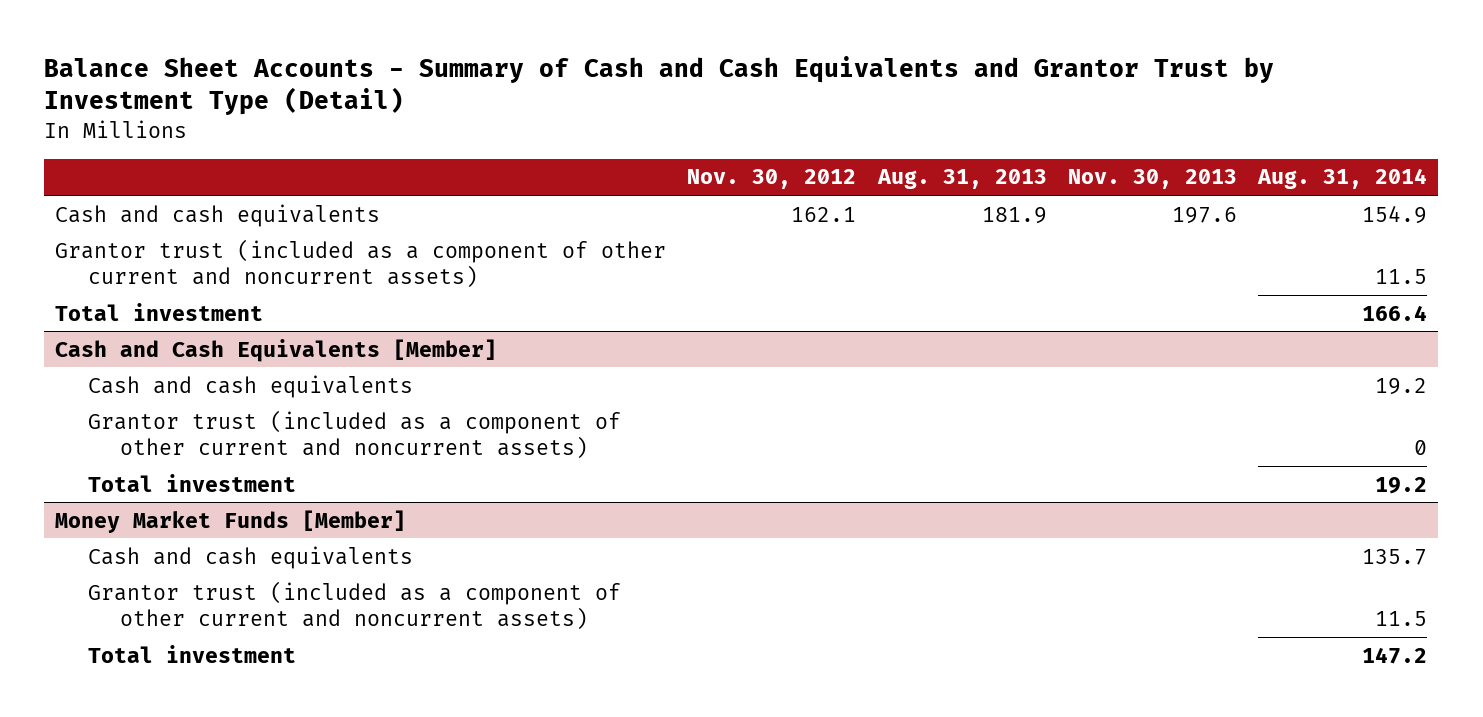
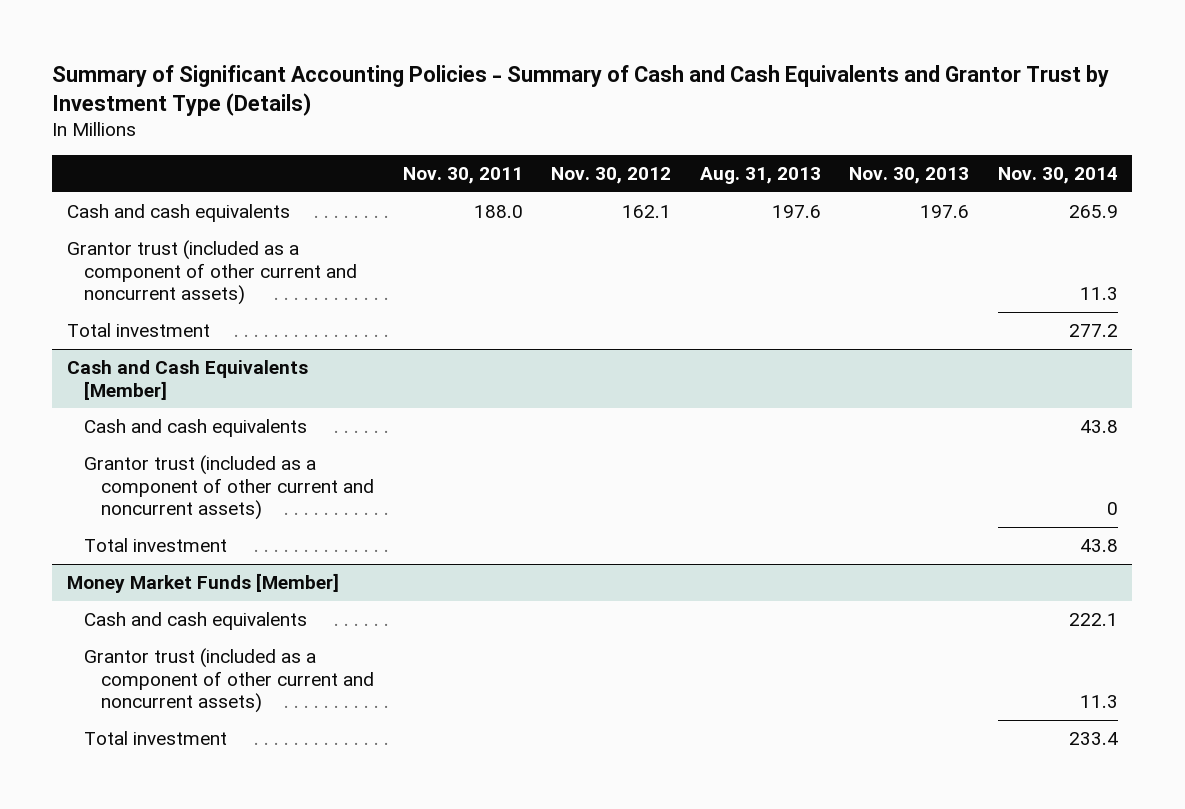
[44,55,1275,116] Balance Sheet Accounts - Summary of Cash and Cash Equivalents and Grantor Trust by Investment Type (Detail) -> [52,64,1110,116] Summary of Significant Accounting Policies - Summary of Cash and Cash Equivalents and Grantor Trust by Investment Type (Details)
[1257,168,1428,190] Aug. 31, 2014 -> none
none -> [402,167,523,185] Nov. 30, 2011
none -> [998,167,1119,185] Nov. 30, 2014
[981,206,1047,224] 181.9 -> [771,205,821,219] 197.6

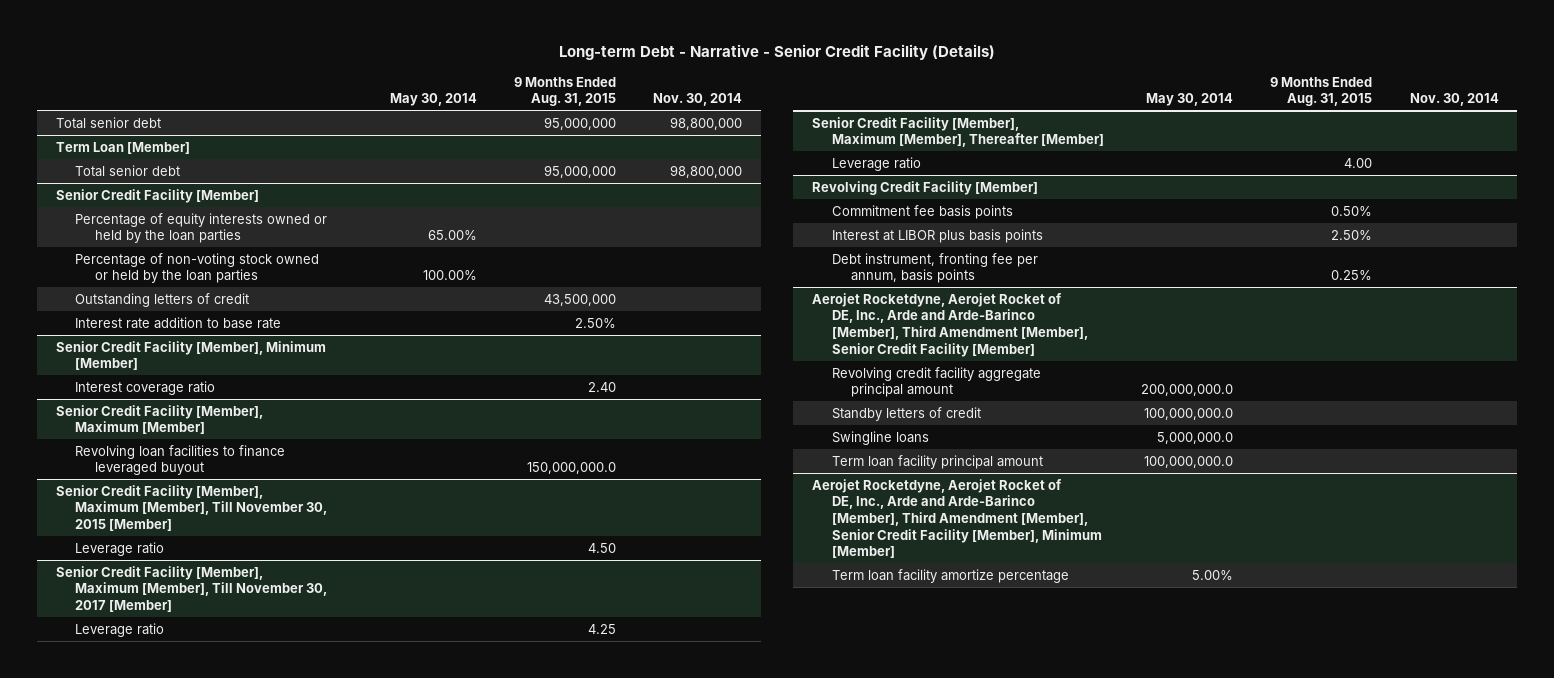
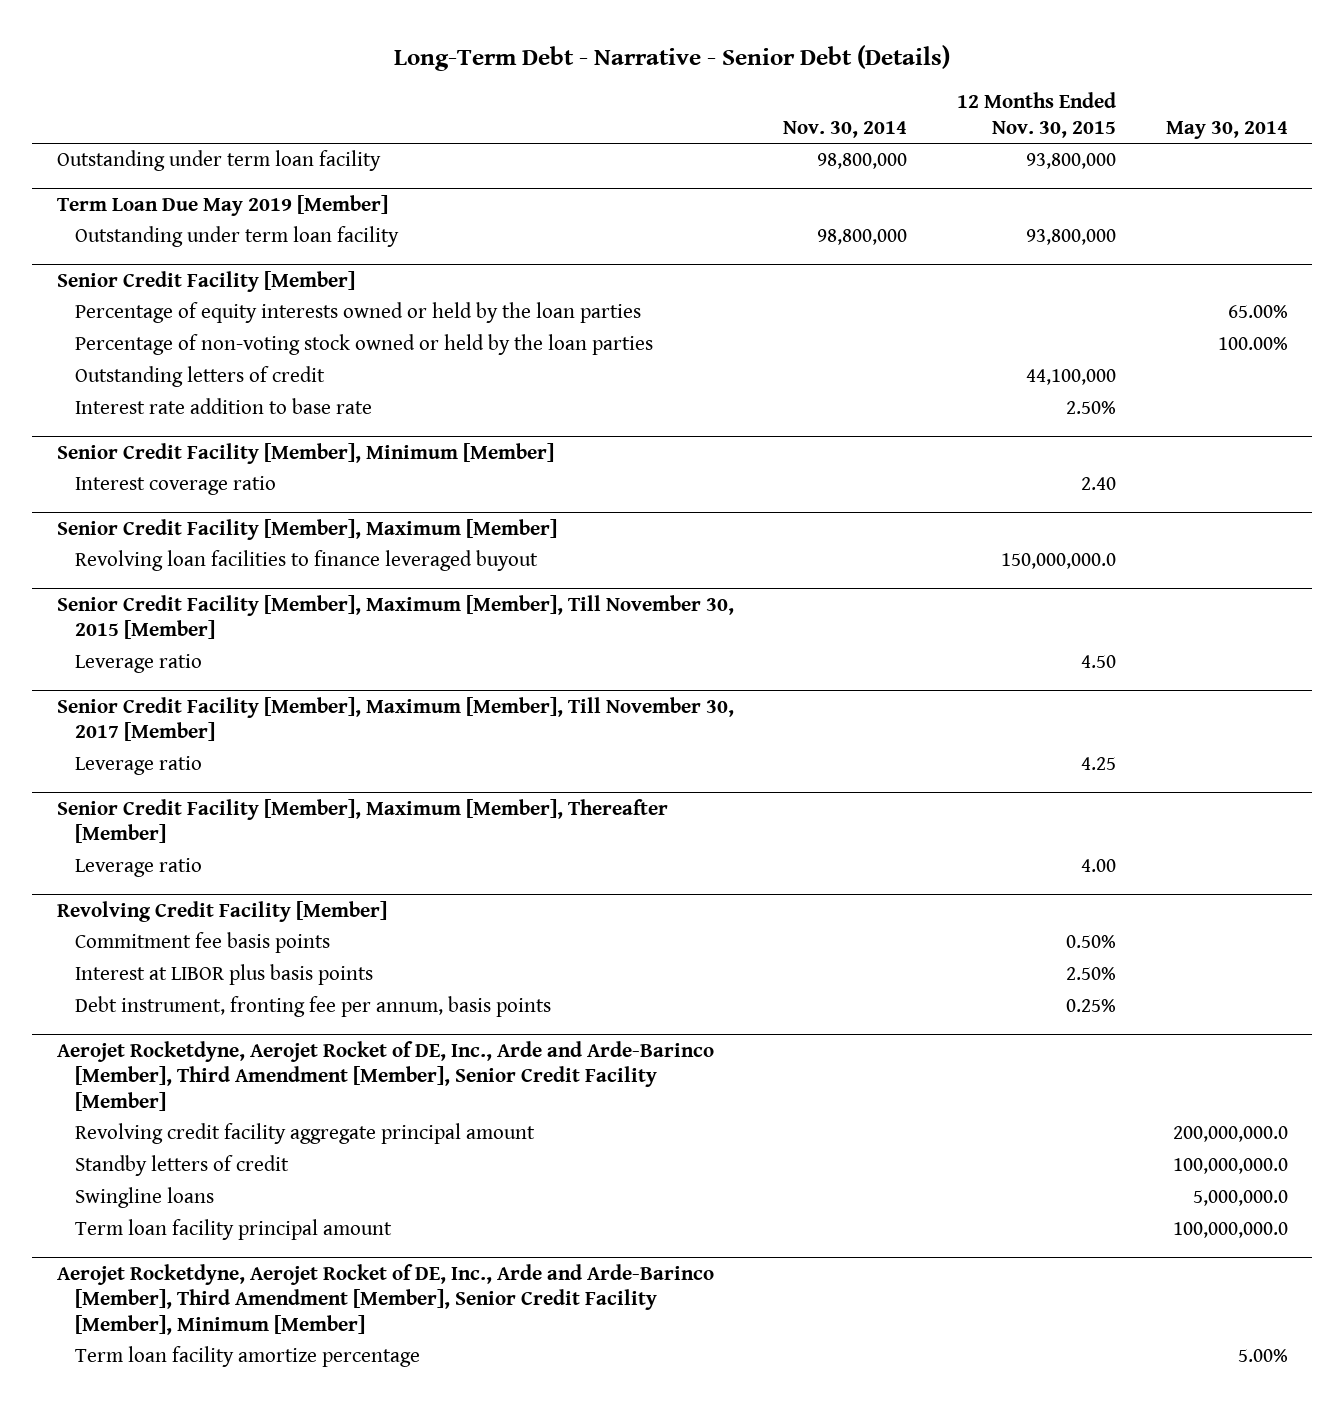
[559,44,996,61] Long-term Debt - Narrative - Senior Credit Facility (Details) -> [394,44,951,71] Long-Term Debt - Narrative - Senior Debt (Details)
[513,76,616,107] 9 Months Ended Aug. 31, 2015 -> none
none -> [956,92,1116,138] 12 Months Ended Nov. 30, 2015
[55,141,190,154] Term Loan [Member] -> none
[75,164,181,177] Total senior debt -> none
[55,116,161,129] Total senior debt -> [56,150,381,172] Outstanding under term loan facility
none -> [56,195,388,217] Term Loan Due May 2019 [Member]
none -> [75,226,400,248] Outstanding under term loan facility

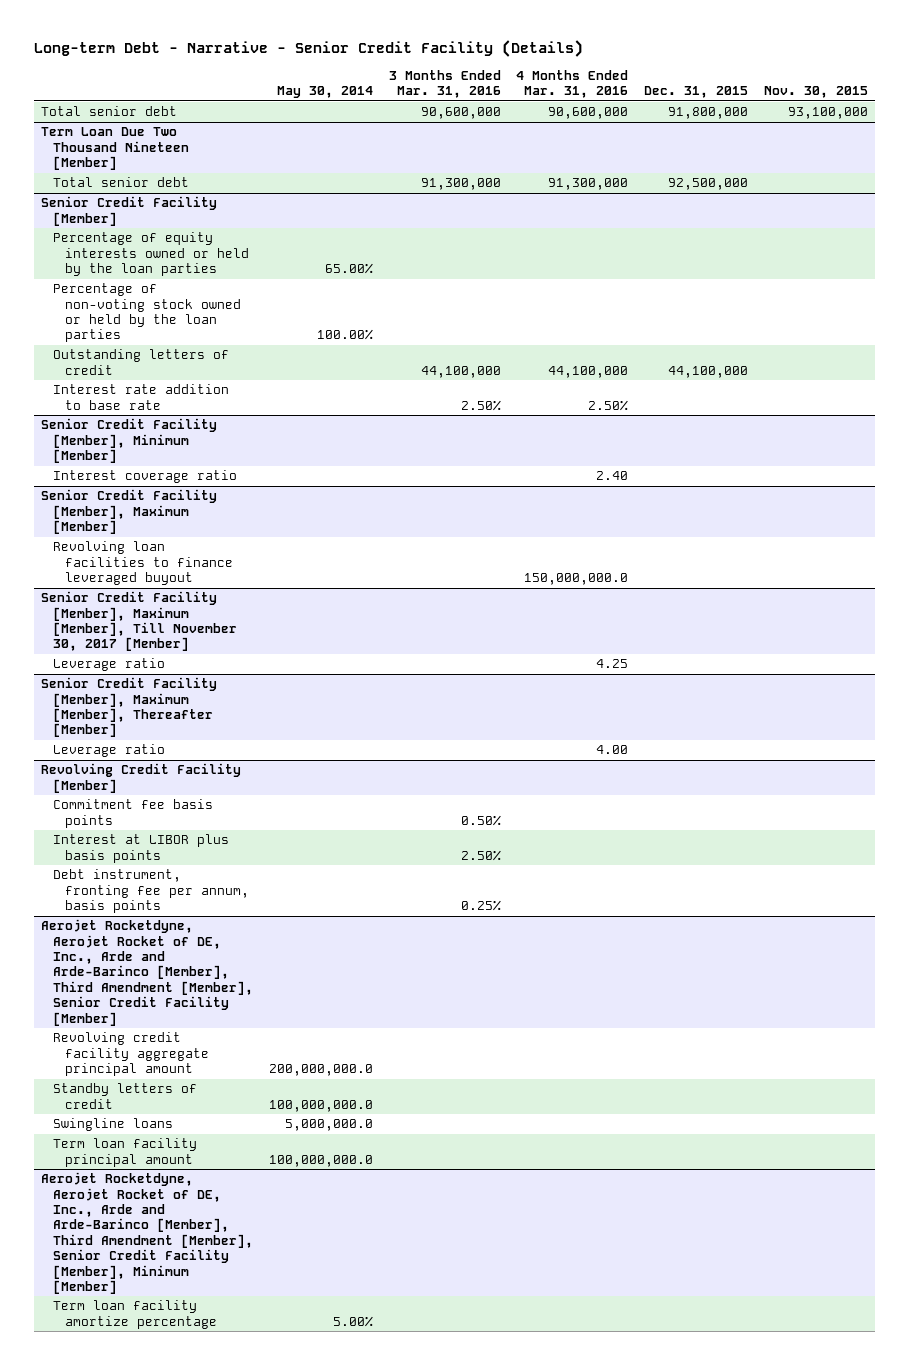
[394,44,951,71] Long-Term Debt - Narrative - Senior Debt (Details) -> [33,39,583,57] Long-term Debt - Narrative - Senior Credit Facility (Details)
[783,120,908,138] Nov. 30, 2014 -> none
[956,92,1116,138] 12 Months Ended Nov. 30, 2015 -> none
none -> [388,69,501,99] 3 Months Ended Mar. 31, 2016
none -> [516,69,629,99] 4 Months Ended Mar. 31, 2016
none -> [643,86,748,99] Dec. 31, 2015
none -> [763,86,868,99] Nov. 30, 2015
[56,150,381,172] Outstanding under term loan facility -> [41,106,178,117] Total senior debt
[56,195,388,217] Term Loan Due May 2019 [Member] -> [41,127,190,171] Term Loan Due Two Thousand Nineteen [Member]
[75,226,400,248] Outstanding under term loan facility -> [53,177,190,188] Total senior debt
[56,595,734,640] Senior Credit Facility [Member], Maximum [Member], Till November 30, 2015 [Member] -> none
[75,654,203,674] Leverage ratio -> none

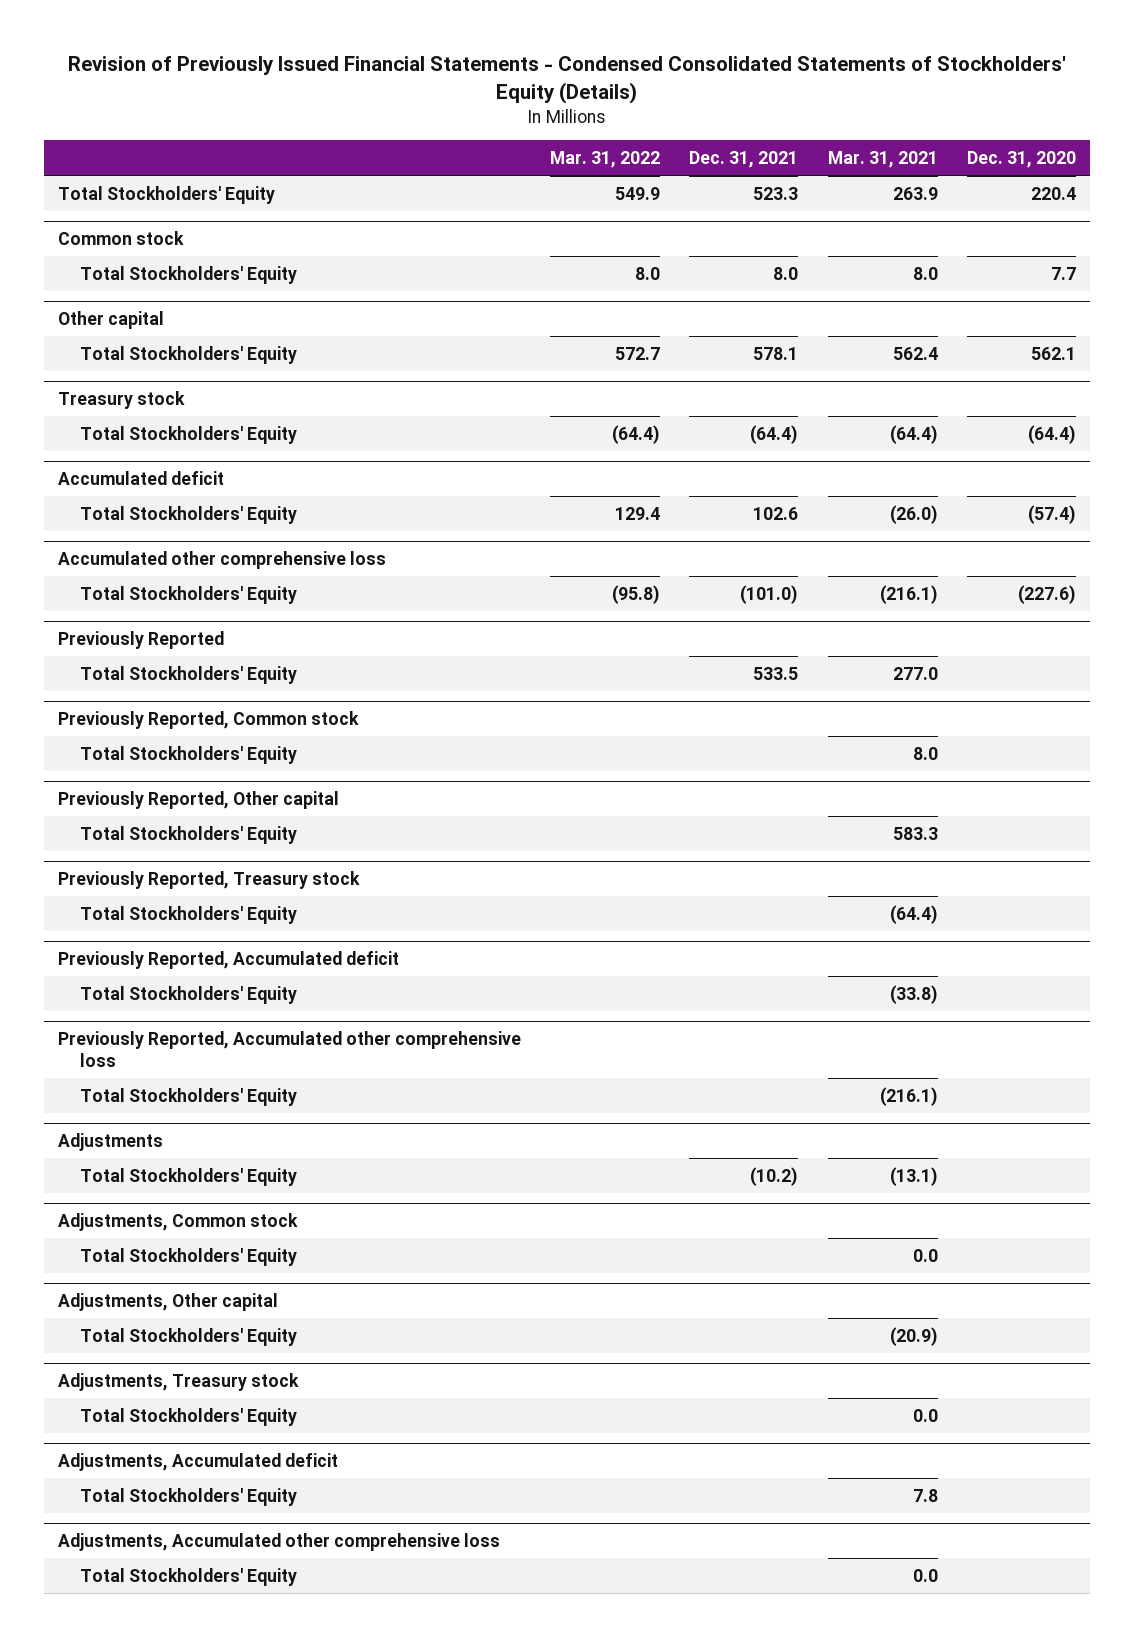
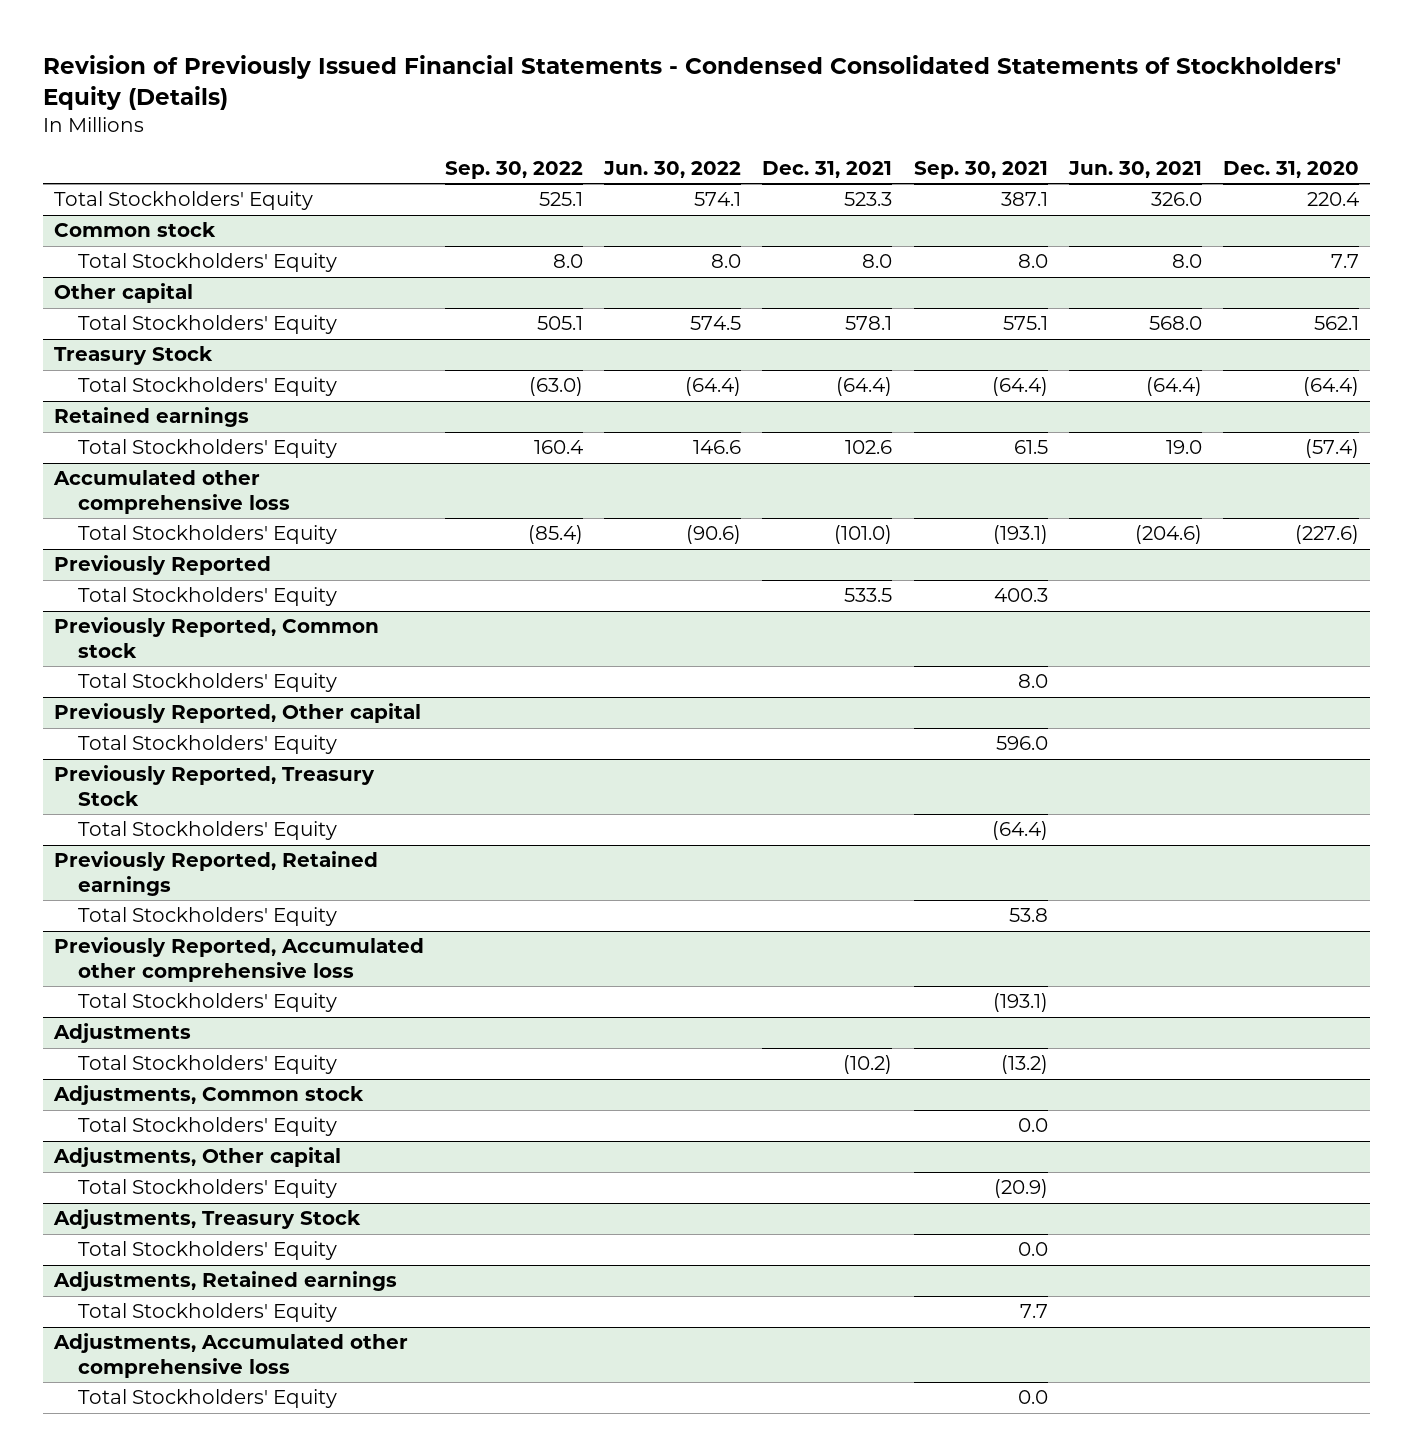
[550,151,661,169] Mar. 31, 2022 -> none
[827,151,938,169] Mar. 31, 2021 -> none
none -> [445,160,584,179] Sep. 30, 2022
none -> [603,160,742,178] Jun. 30, 2022
none -> [913,160,1048,179] Sep. 30, 2021
none -> [1067,160,1202,178] Jun. 30, 2021
[58,391,186,410] Treasury stock -> [53,346,213,366] Treasury Stock
[58,471,225,486] Accumulated deficit -> [53,407,249,428] Retained earnings
[58,871,361,890] Previously Reported, Treasury stock -> [53,765,375,806] Previously Reported, Treasury Stock
[58,951,400,970] Previously Reported, Accumulated deficit -> none
[79,985,297,1004] Total Stockholders' Equity -> none
none -> [53,851,378,896] Previously Reported, Retained earnings
none -> [78,907,338,927] Total Stockholders' Equity
[58,1373,300,1392] Adjustments, Treasury stock -> [52,1209,361,1230] Adjustments, Treasury Stock
[58,1453,339,1472] Adjustments, Accumulated deficit -> none
[79,1487,297,1506] Total Stockholders' Equity -> none
none -> [52,1271,397,1292] Adjustments, Retained earnings
none -> [78,1303,338,1323] Total Stockholders' Equity

